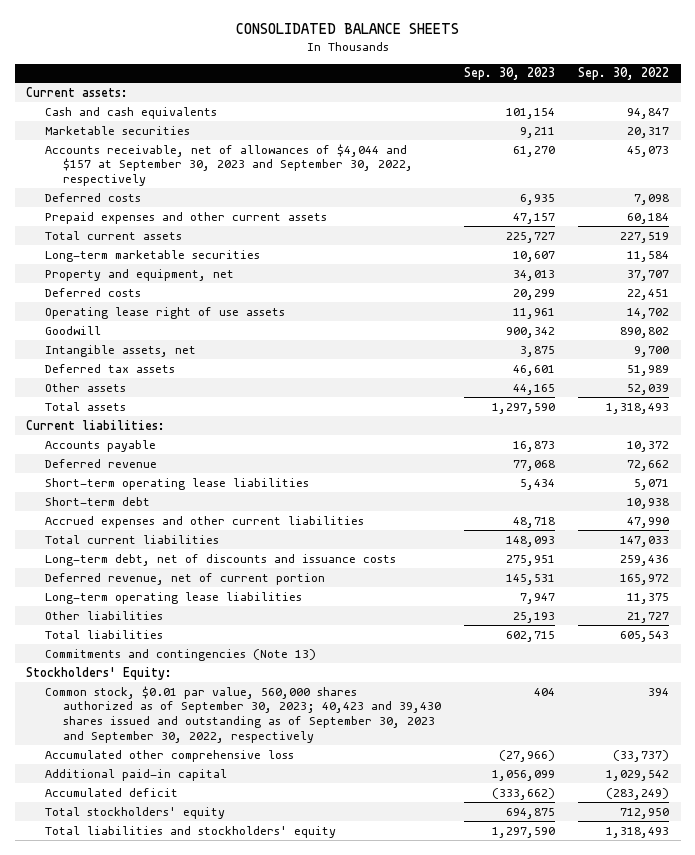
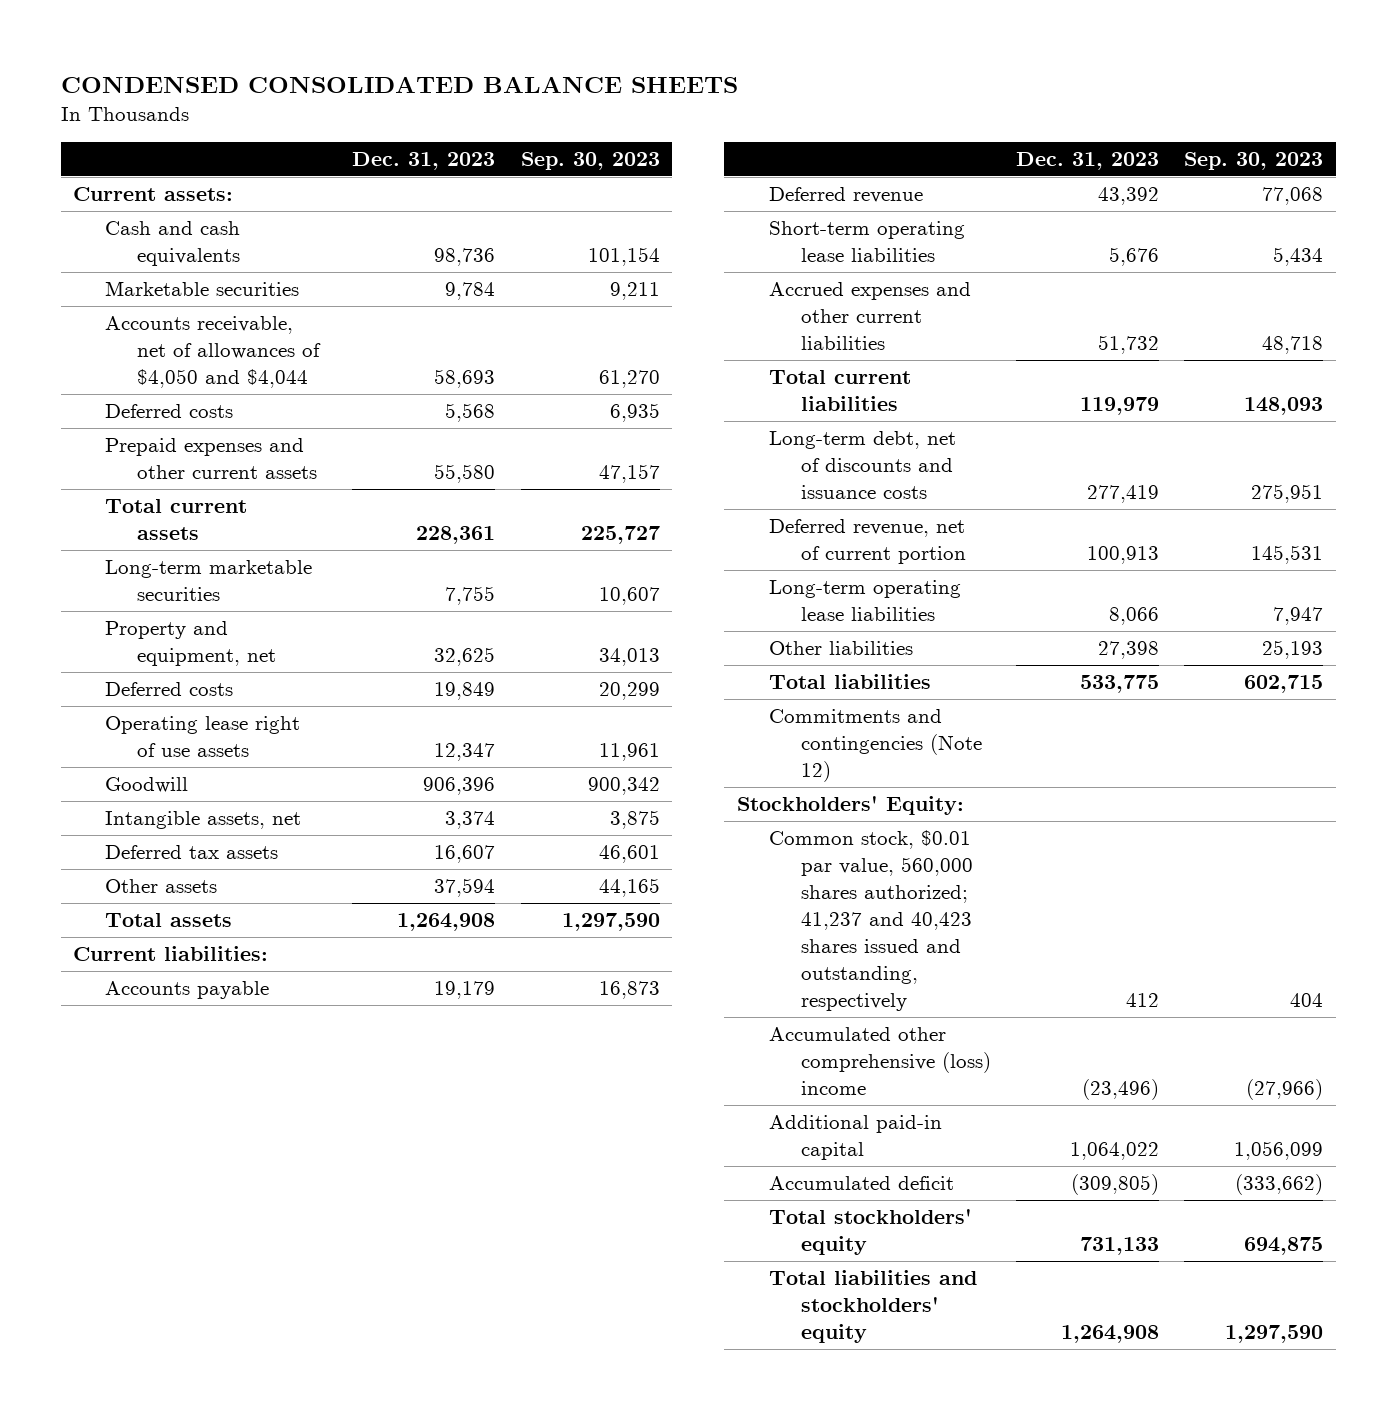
[235,23,459,35] CONSOLIDATED BALANCE SHEETS -> [60,76,738,94] CONDENSED CONSOLIDATED BALANCE SHEETS
[578,67,670,81] Sep. 30, 2022 -> none
none -> [352,152,496,171] Dec. 31, 2023
[44,143,413,186] Accounts receivable, net of allowances of $4,044 and $157 at September 30, 2023 and September 30, 2022, respectively -> [105,316,322,389] Accounts receivable, net of allowances of $4,050 and $4,044
[44,496,150,506] Short-term debt -> none
[44,648,316,661] Commitments and contingencies (Note 13) -> [768,709,982,783] Commitments and contingencies (Note 12)
[44,685,441,743] Common stock, $0.01 par value, 560,000 shares authorized as of September 30, 2023; 40,423 and 39,430 shares issued and outstanding as of September 30, 2023 and September 30, 2022, respectively -> [768,830,973,1012] Common stock, $0.01 par value, 560,000 shares authorized; 41,237 and 40,423 shares issued and outstanding, respectively
[44,749,294,762] Accumulated other comprehensive loss -> [768,1027,991,1096] Accumulated other comprehensive (loss) income

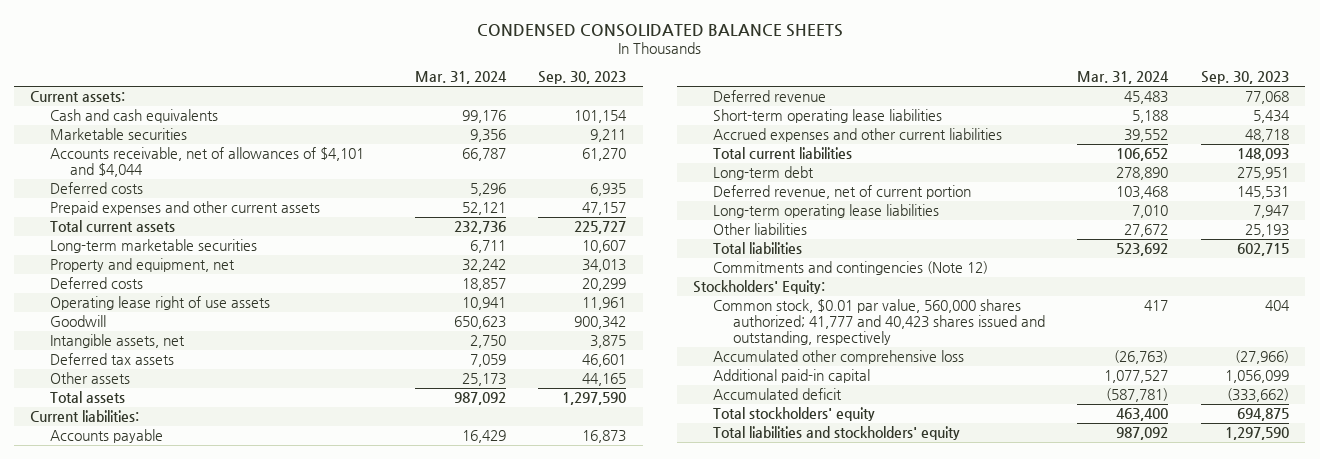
[352,152,496,171] Dec. 31, 2023 -> none
none -> [414,71,507,85] Mar. 31, 2024
[105,316,322,389] Accounts receivable, net of allowances of $4,050 and $4,044 -> [50,147,365,178] Accounts receivable, net of allowances of $4,101 and $4,044
[768,431,956,500] Long-term debt, net of discounts and issuance costs -> [712,166,814,181] Long-term debt
[768,830,973,1012] Common stock, $0.01 par value, 560,000 shares authorized; 41,237 and 40,423 shares issued and outstanding, respectively -> [712,299,1045,346] Common stock, $0.01 par value, 560,000 shares authorized; 41,777 and 40,423 shares issued and outstanding, respectively
[768,1027,991,1096] Accumulated other comprehensive (loss) income -> [712,350,964,365] Accumulated other comprehensive loss

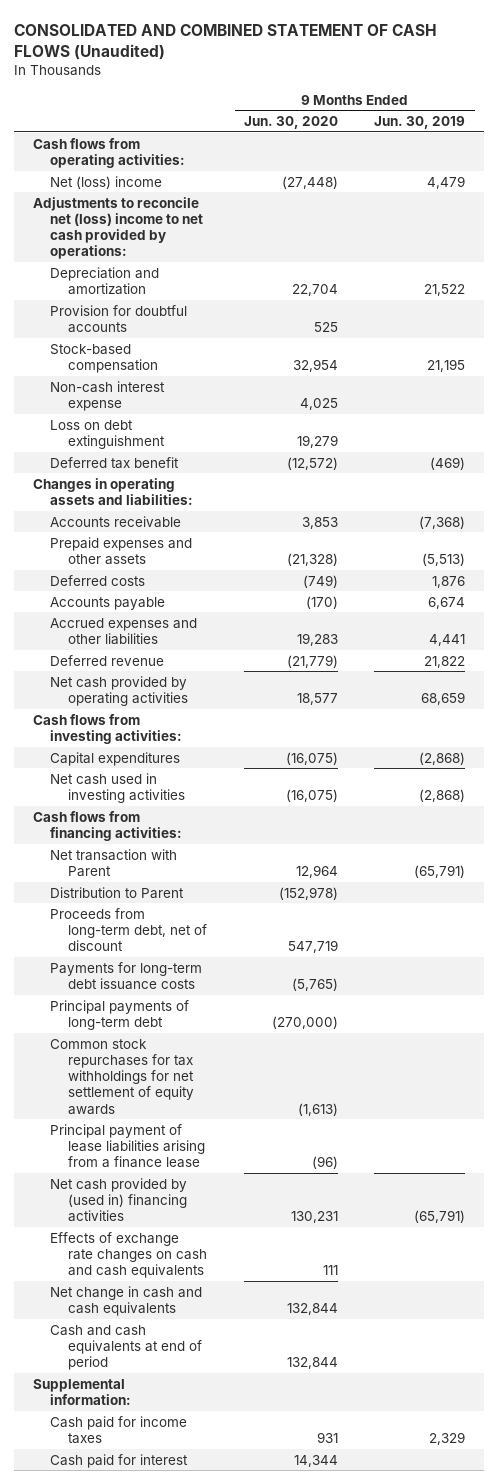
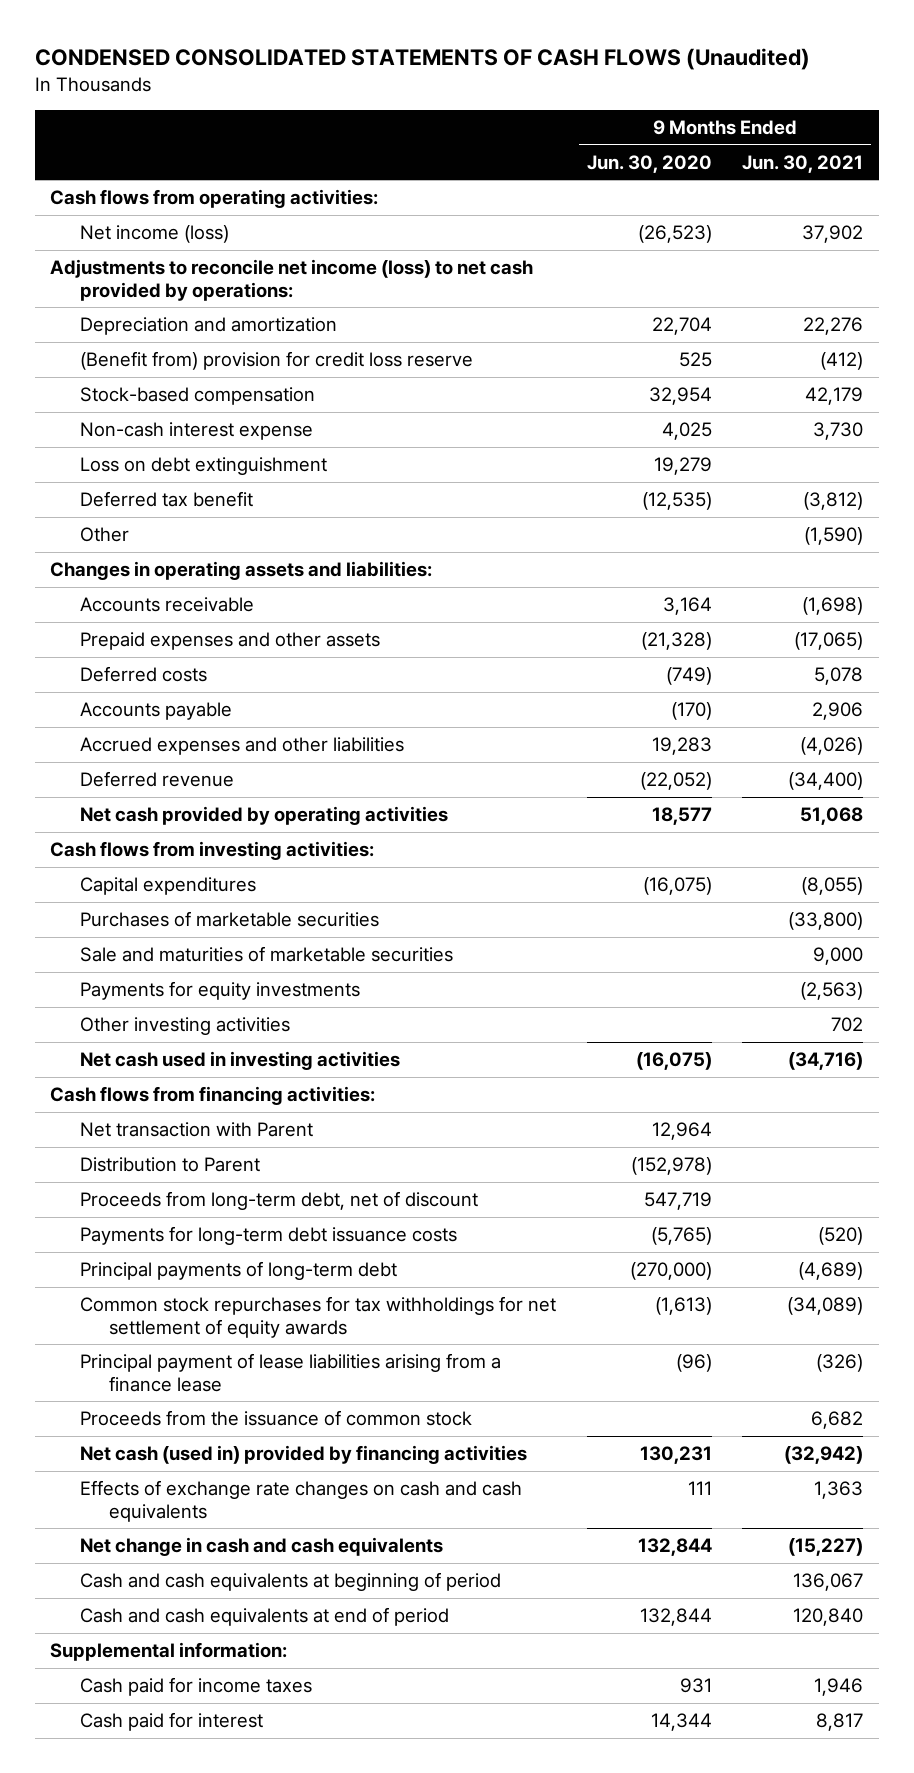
[14,23,438,60] CONSOLIDATED AND COMBINED STATEMENT OF CASH FLOWS (Unaudited) -> [34,47,810,70] CONDENSED CONSOLIDATED STATEMENTS OF CASH FLOWS (Unaudited)
[374,116,466,130] Jun. 30, 2019 -> none
none -> [742,154,864,173] Jun. 30, 2021
[50,175,163,189] Net (loss) income -> [79,225,229,244] Net income (loss)
[281,175,338,189] (27,448) -> [637,225,712,244] (26,523)
[32,196,204,260] Adjustments to reconcile net (loss) income to net cash provided by operations: -> [50,259,534,301] Adjustments to reconcile net income (loss) to net cash provided by operations:
[50,304,188,333] Provision for doubtful accounts -> [79,351,473,371] (Benefit from) provision for credit loss reserve
[286,456,338,470] (12,572) -> [641,492,712,511] (12,535)
none -> [79,527,129,543] Other
[301,516,338,529] 3,853 -> [662,597,712,616] 3,164
[286,654,338,668] (21,779) -> [639,772,712,791] (22,052)
none -> [79,911,379,928] Purchases of marketable securities
none -> [79,946,453,963] Sale and maturities of marketable securities
none -> [79,981,360,1001] Payments for equity investments
none -> [79,1017,290,1036] Other investing activities
none -> [79,1410,472,1427] Proceeds from the issuance of common stock
[50,1177,188,1223] Net cash provided by (used in) financing activities -> [79,1445,527,1465] Net cash (used in) provided by financing activities
none -> [79,1572,501,1592] Cash and cash equivalents at beginning of period

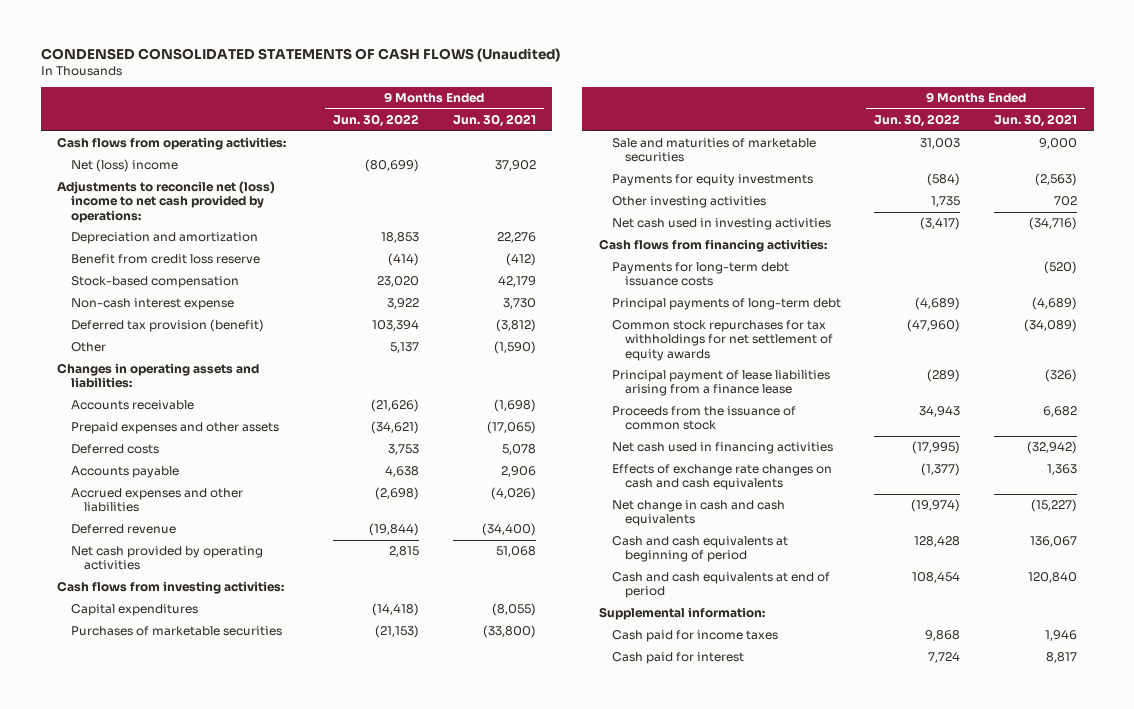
[586,154,712,173] Jun. 30, 2020 -> none
none -> [333,114,420,128] Jun. 30, 2022
[79,225,229,244] Net income (loss) -> [70,159,178,173] Net (loss) income
[50,259,534,301] Adjustments to reconcile net income (loss) to net cash provided by operations: -> [57,181,276,223] Adjustments to reconcile net (loss) income to net cash provided by operations:
[79,351,473,371] (Benefit from) provision for credit loss reserve -> [70,254,260,265] Benefit from credit loss reserve
[79,457,327,476] Loss on debt extinguishment -> none
[79,491,253,508] Deferred tax benefit -> [70,319,264,333] Deferred tax provision (benefit)
[79,1122,313,1138] Net transaction with Parent -> none
[79,1157,260,1173] Distribution to Parent -> none
[79,1191,478,1211] Proceeds from long-term debt, net of discount -> none
[79,1445,527,1465] Net cash (used in) provided by financing activities -> [611,442,833,455] Net cash used in financing activities

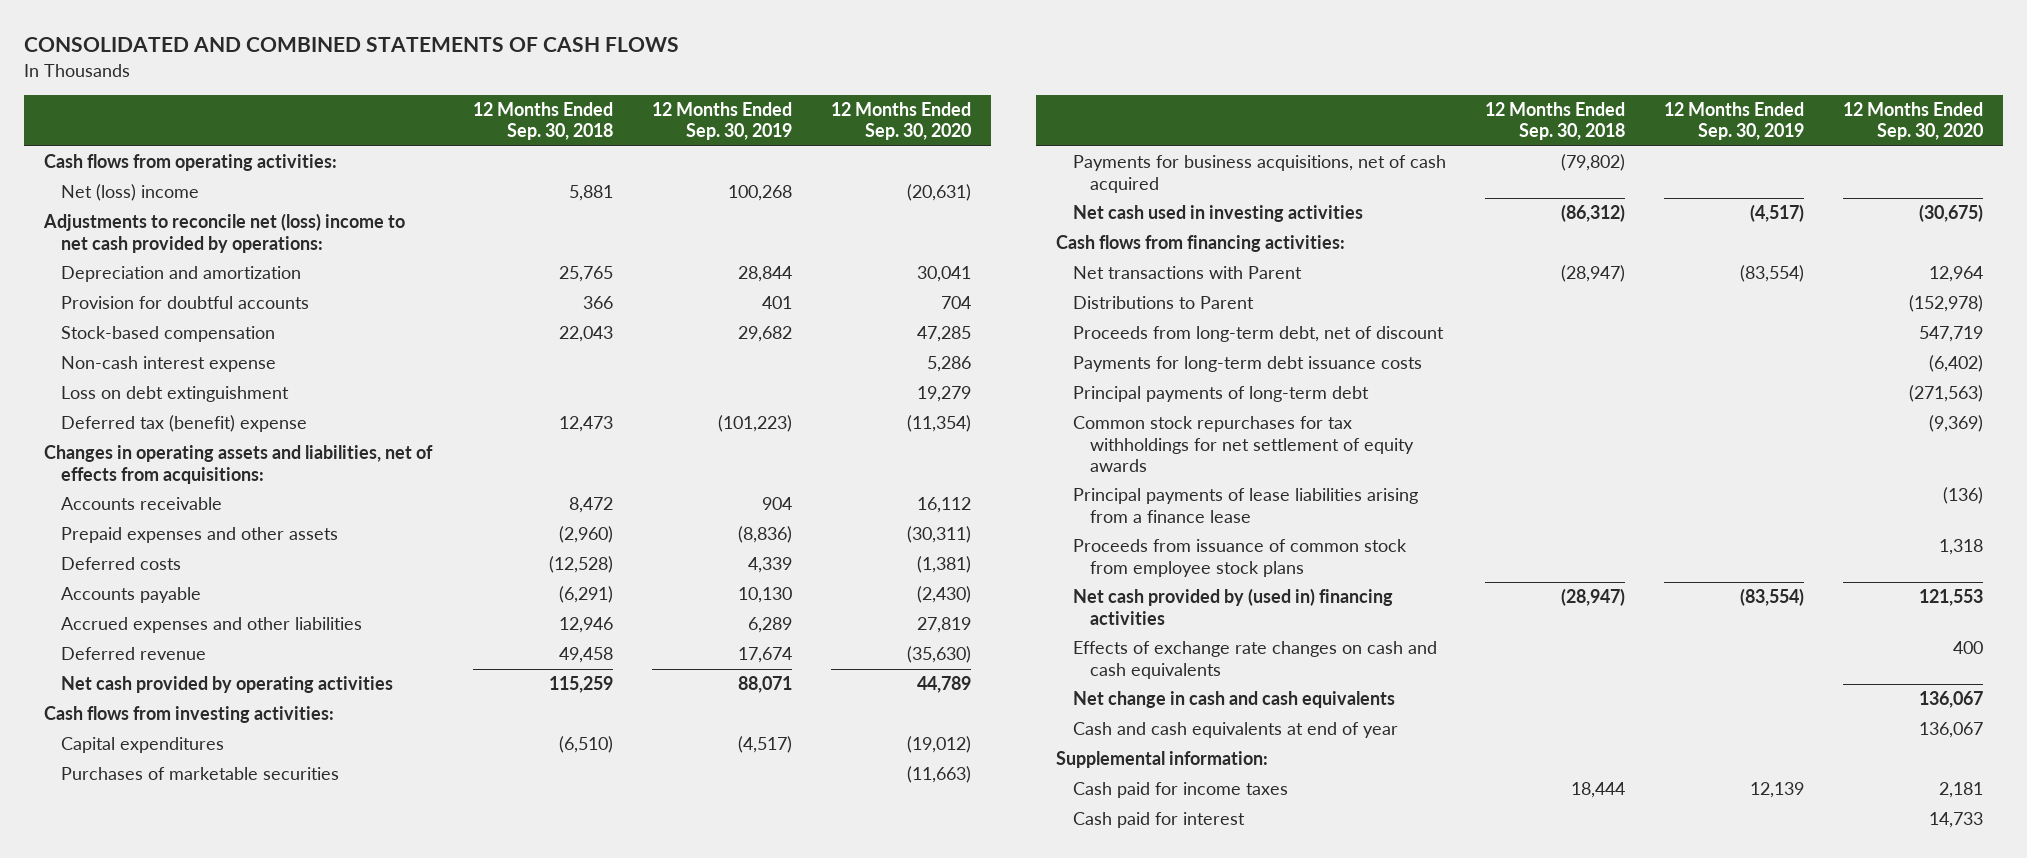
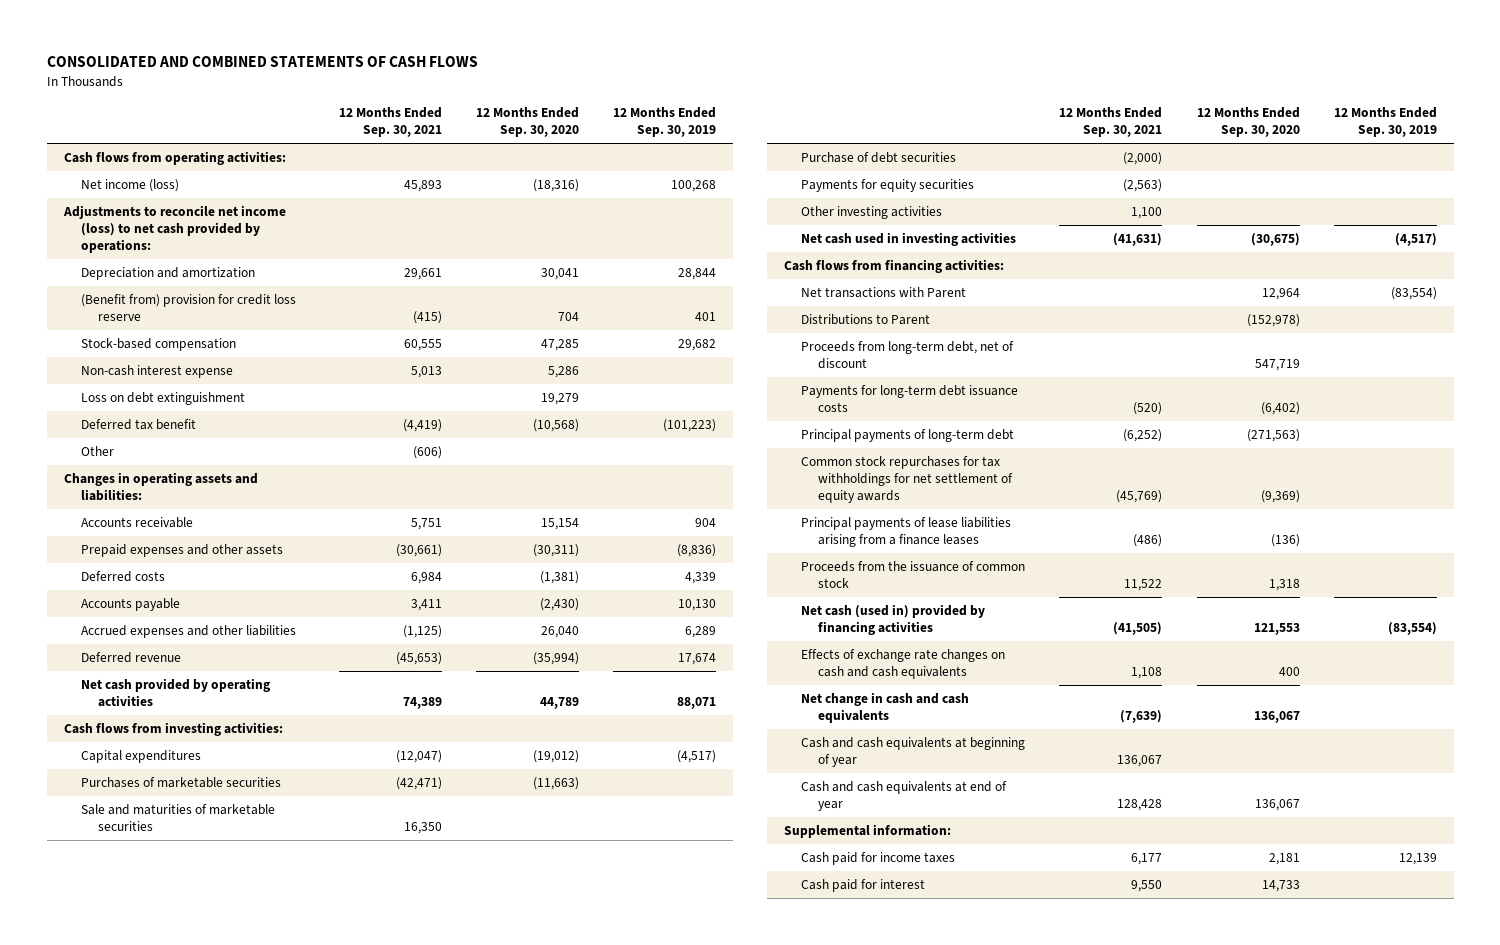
[472,102,613,141] 12 Months Ended Sep. 30, 2018 -> none
none -> [338,107,442,138] 12 Months Ended Sep. 30, 2021
[60,184,199,202] Net (loss) income -> [80,178,179,192] Net income (loss)
[907,184,972,202] (20,631) -> [533,178,580,192] (18,316)
[42,213,405,253] Adjustments to reconcile net (loss) income to net cash provided by operations: -> [62,204,286,253] Adjustments to reconcile net income (loss) to net cash provided by operations:
[60,296,309,310] Provision for doubtful accounts -> [80,293,296,321] (Benefit from) provision for credit loss reserve
[60,415,307,433] Deferred tax (benefit) expense -> [80,418,196,430] Deferred tax benefit
[907,415,972,433] (11,354) -> [533,418,580,432] (10,568)
none -> [80,445,114,456] Other
[43,445,433,484] Changes in operating assets and liabilities, net of effects from acquisitions: -> [63,471,258,501] Changes in operating assets and liabilities:
[917,497,972,514] 16,112 -> [541,517,580,530] 15,154
[917,617,972,634] 27,819 -> [541,625,580,638] 26,040
[907,646,972,664] (35,630) -> [533,651,580,665] (35,994)
[1072,155,1446,193] Payments for business acquisitions, net of cash acquired -> none
none -> [80,803,275,831] Sale and maturities of marketable securities
none -> [801,151,957,163] Purchase of debt securities
none -> [801,178,975,192] Payments for equity securities
none -> [801,205,943,219] Other investing activities
[1072,488,1418,523] Principal payments of lease liabilities arising from a finance lease -> [801,516,1012,547] Principal payments of lease liabilities arising from a finance leases
[1072,539,1407,577] Proceeds from issuance of common stock from employee stock plans -> [801,560,1026,588] Proceeds from the issuance of common stock
[1072,588,1393,625] Net cash provided by (used in) financing activities -> [801,603,986,635] Net cash (used in) provided by financing activities
none -> [801,736,1026,767] Cash and cash equivalents at beginning of year

